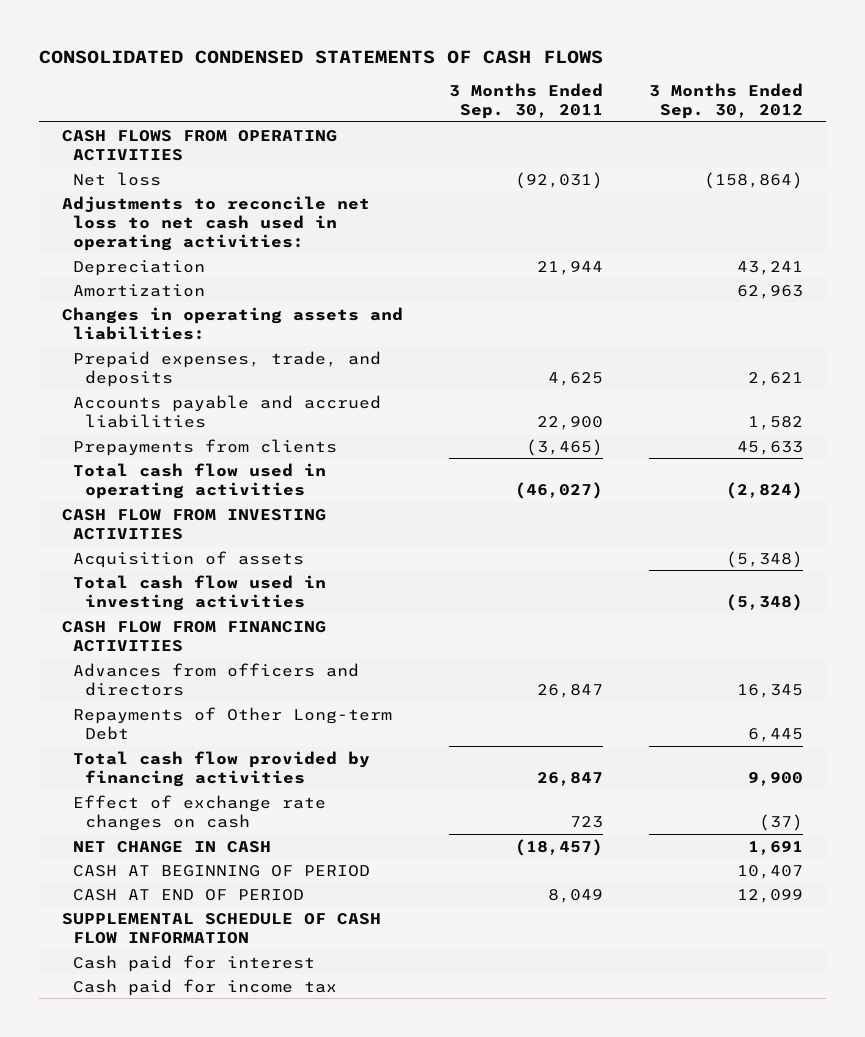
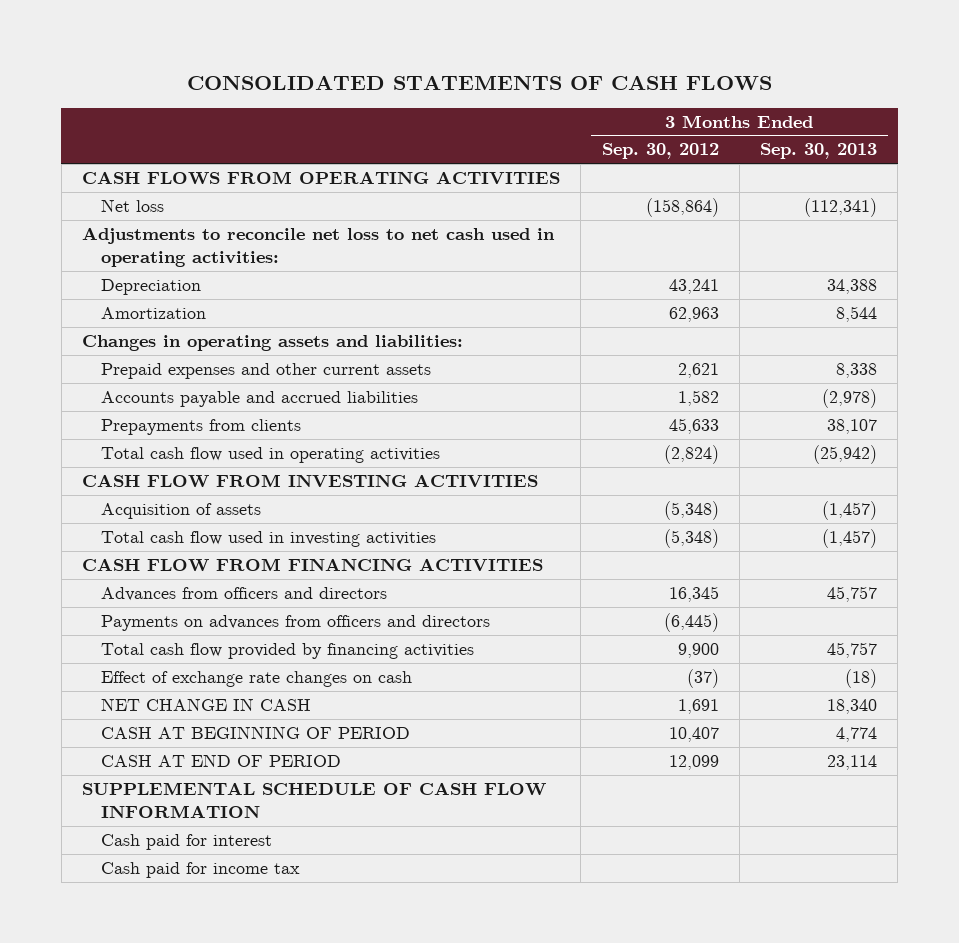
[38,49,603,64] CONSOLIDATED CONDENSED STATEMENTS OF CASH FLOWS -> [186,74,772,90] CONSOLIDATED STATEMENTS OF CASH FLOWS
[448,82,603,120] 3 Months Ended Sep. 30, 2011 -> none
none -> [760,143,878,160] Sep. 30, 2013
[73,350,382,387] Prepaid expenses, trade, and deposits -> [100,363,431,380] Prepaid expenses and other current assets
[73,706,393,740] Repayments of Other Long-term Debt -> none
none -> [100,615,490,632] Payments on advances from officers and directors

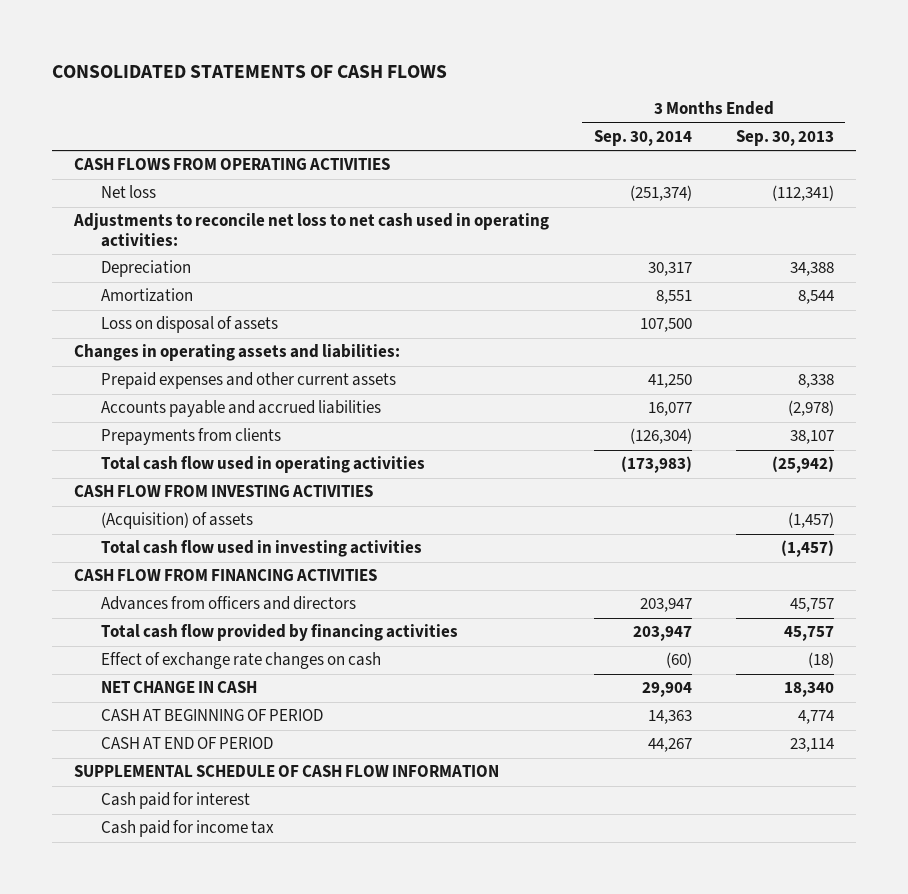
[601,143,719,160] Sep. 30, 2012 -> none
none -> [593,129,692,146] Sep. 30, 2014
none -> [100,316,278,334] Loss on disposal of assets
[100,503,261,520] Acquisition of assets -> [100,512,253,530] (Acquisition) of assets
[100,615,490,632] Payments on advances from officers and directors -> none

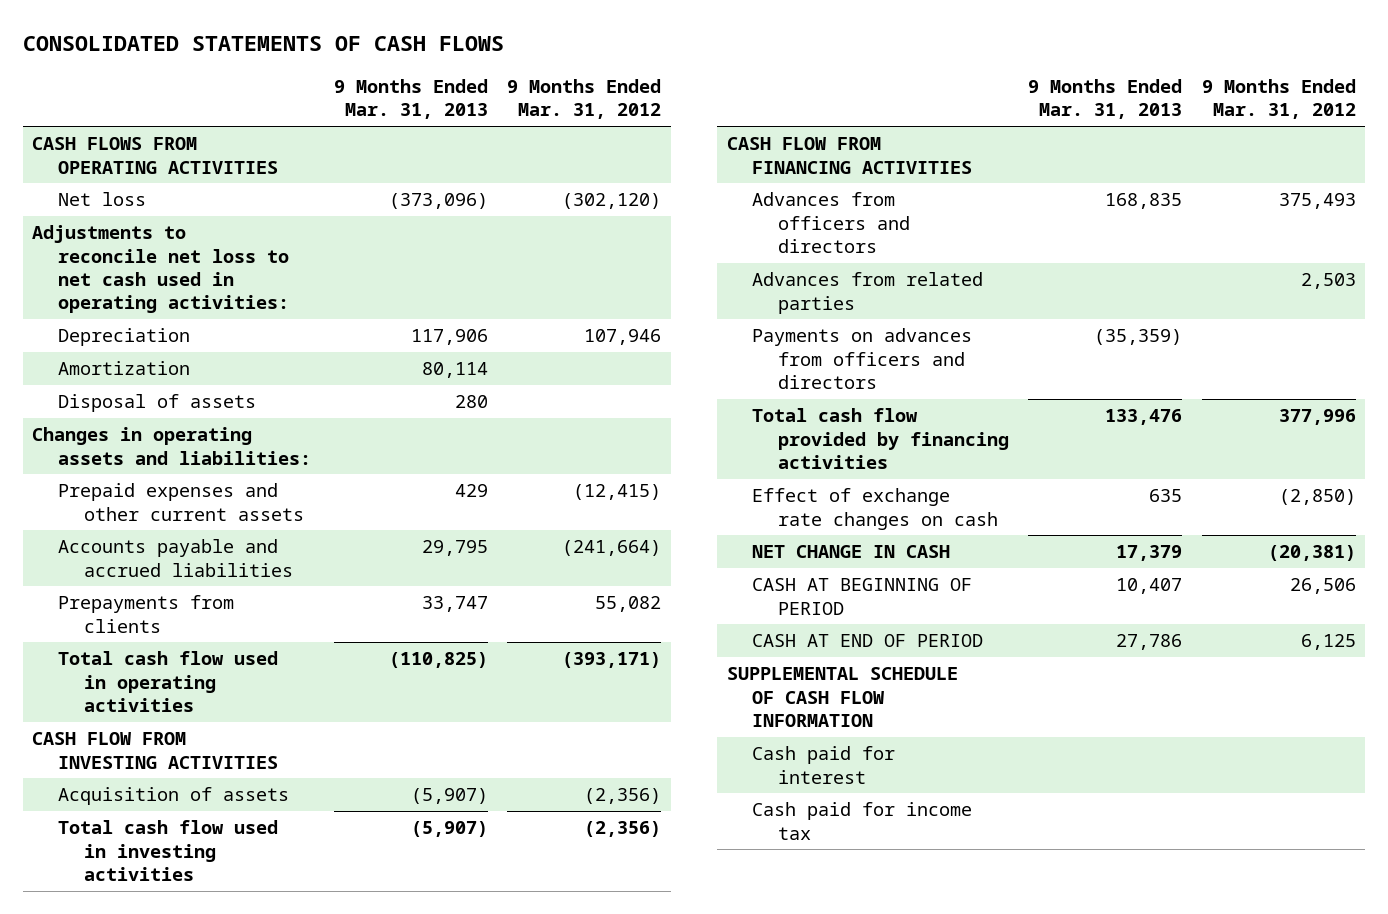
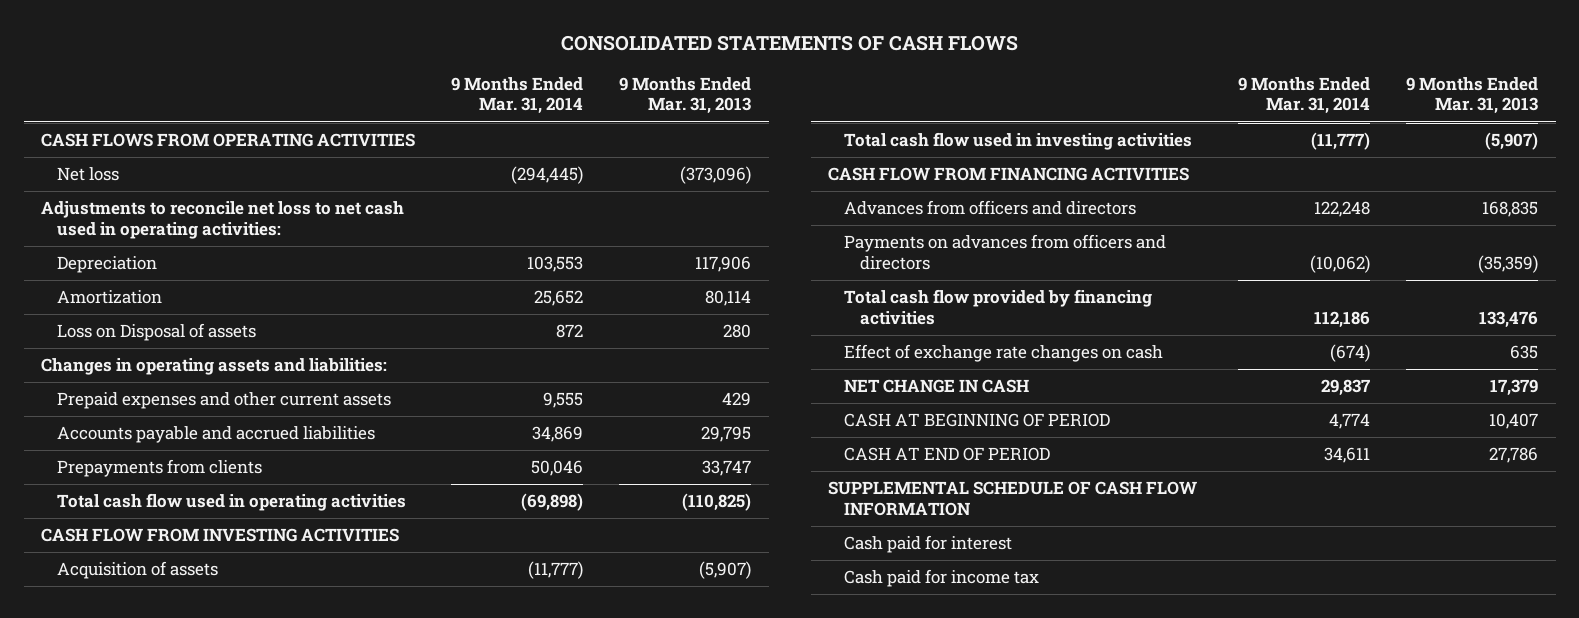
[507,79,662,120] 9 Months Ended Mar. 31, 2012 -> none
none -> [451,76,584,115] 9 Months Ended Mar. 31, 2014
[57,394,256,413] Disposal of assets -> [57,323,257,342] Loss on Disposal of assets
[752,272,984,314] Advances from related parties -> none

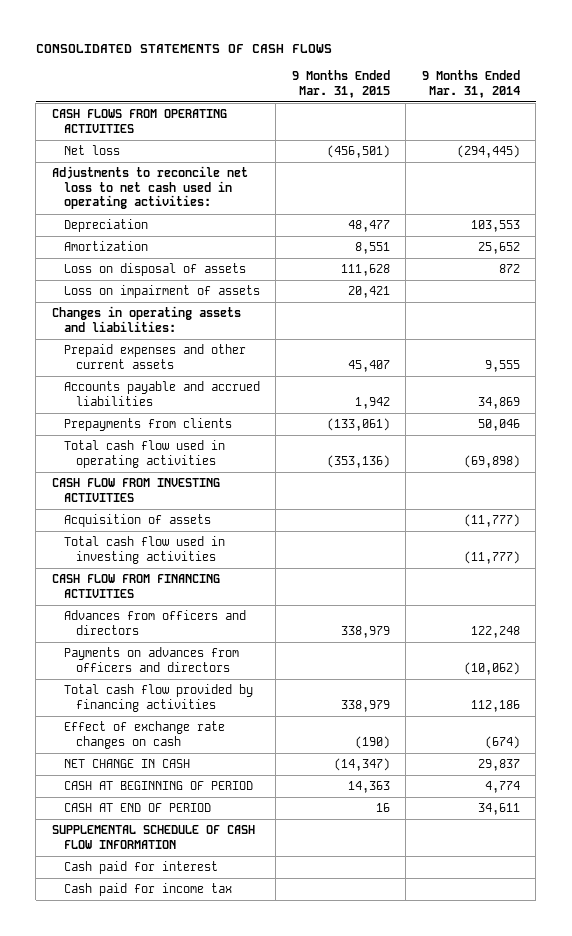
[618,76,751,115] 9 Months Ended Mar. 31, 2013 -> none
none -> [291,70,390,98] 9 Months Ended Mar. 31, 2015
[57,323,257,342] Loss on Disposal of assets -> [63,263,246,277] Loss on disposal of assets
none -> [63,285,260,299] Loss on impairment of assets

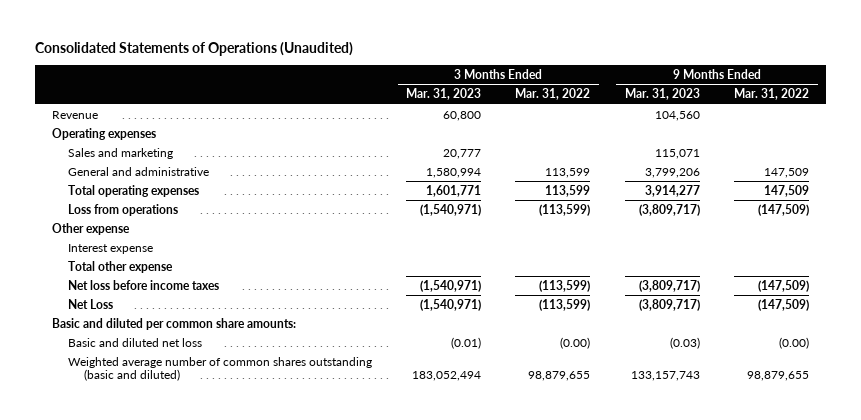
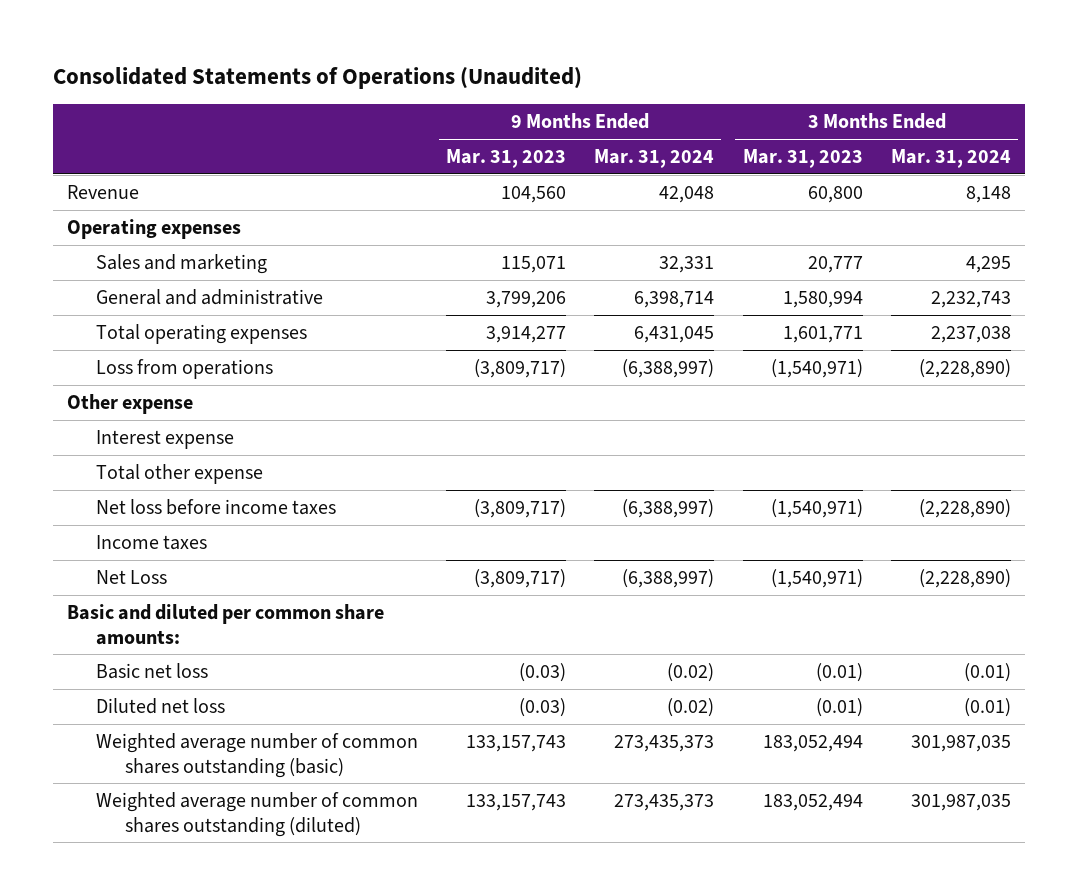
[515,88,591,101] Mar. 31, 2022 -> none
[734,88,810,101] Mar. 31, 2022 -> none
none -> [594,149,715,169] Mar. 31, 2024
none -> [890,149,1011,169] Mar. 31, 2024
none -> [96,535,208,551] Income taxes
[67,337,202,347] Basic and diluted net loss -> [96,663,209,680] Basic net loss
none -> [96,698,226,715] Diluted net loss
[67,356,372,382] Weighted average number of common shares outstanding (basic and diluted) -> [96,733,419,778] Weighted average number of common shares outstanding (basic)
none -> [96,792,419,837] Weighted average number of common shares outstanding (diluted)

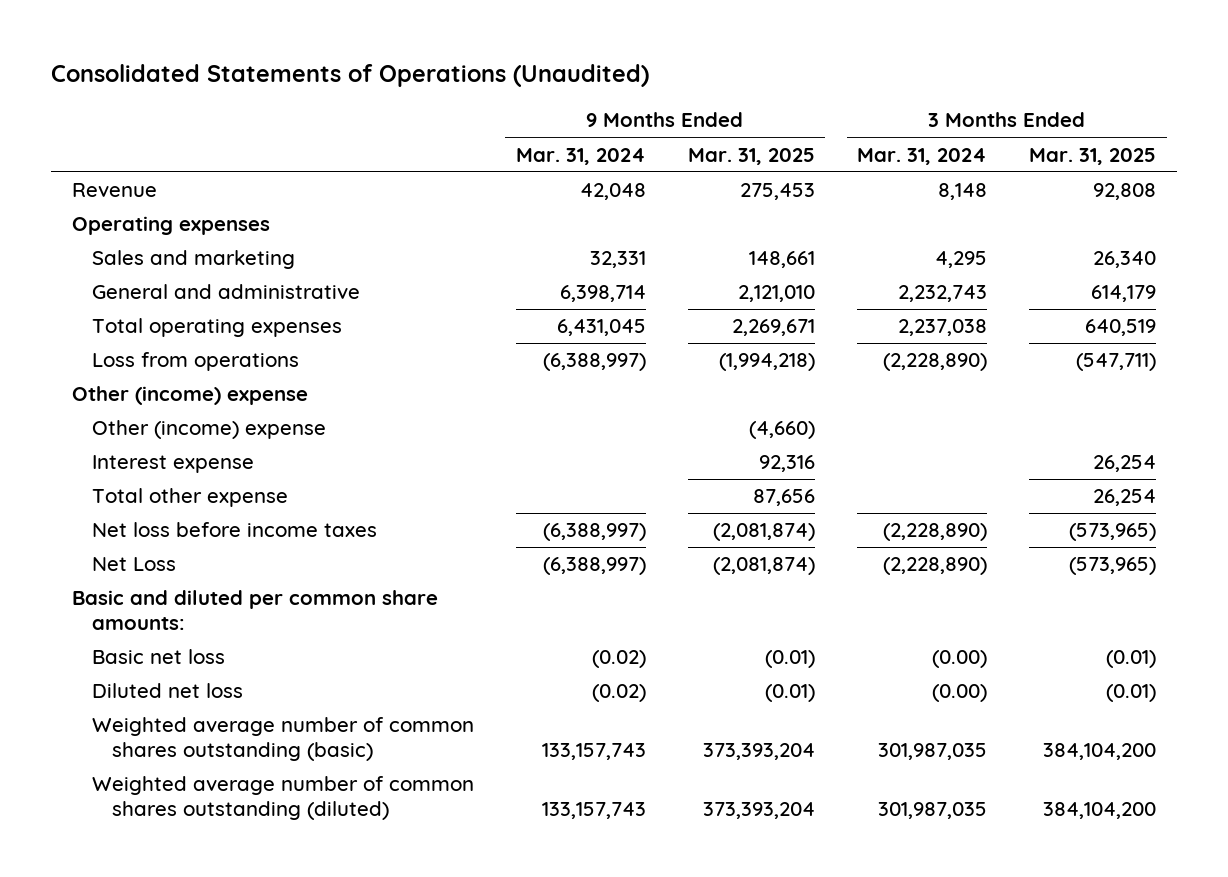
[446,149,567,169] Mar. 31, 2023 -> none
[742,149,863,169] Mar. 31, 2023 -> none
none -> [687,147,815,165] Mar. 31, 2025
none -> [1029,147,1157,165] Mar. 31, 2025
[67,394,194,415] Other expense -> [71,386,308,406] Other (income) expense
none -> [91,420,326,440] Other (income) expense
[96,535,208,551] Income taxes -> none
[963,663,1011,683] (0.01) -> [932,650,988,669] (0.00)
[963,698,1011,718] (0.01) -> [932,684,988,703] (0.00)
[614,735,715,753] 273,435,373 -> [541,743,646,761] 133,157,743
[614,794,715,812] 273,435,373 -> [541,802,646,820] 133,157,743

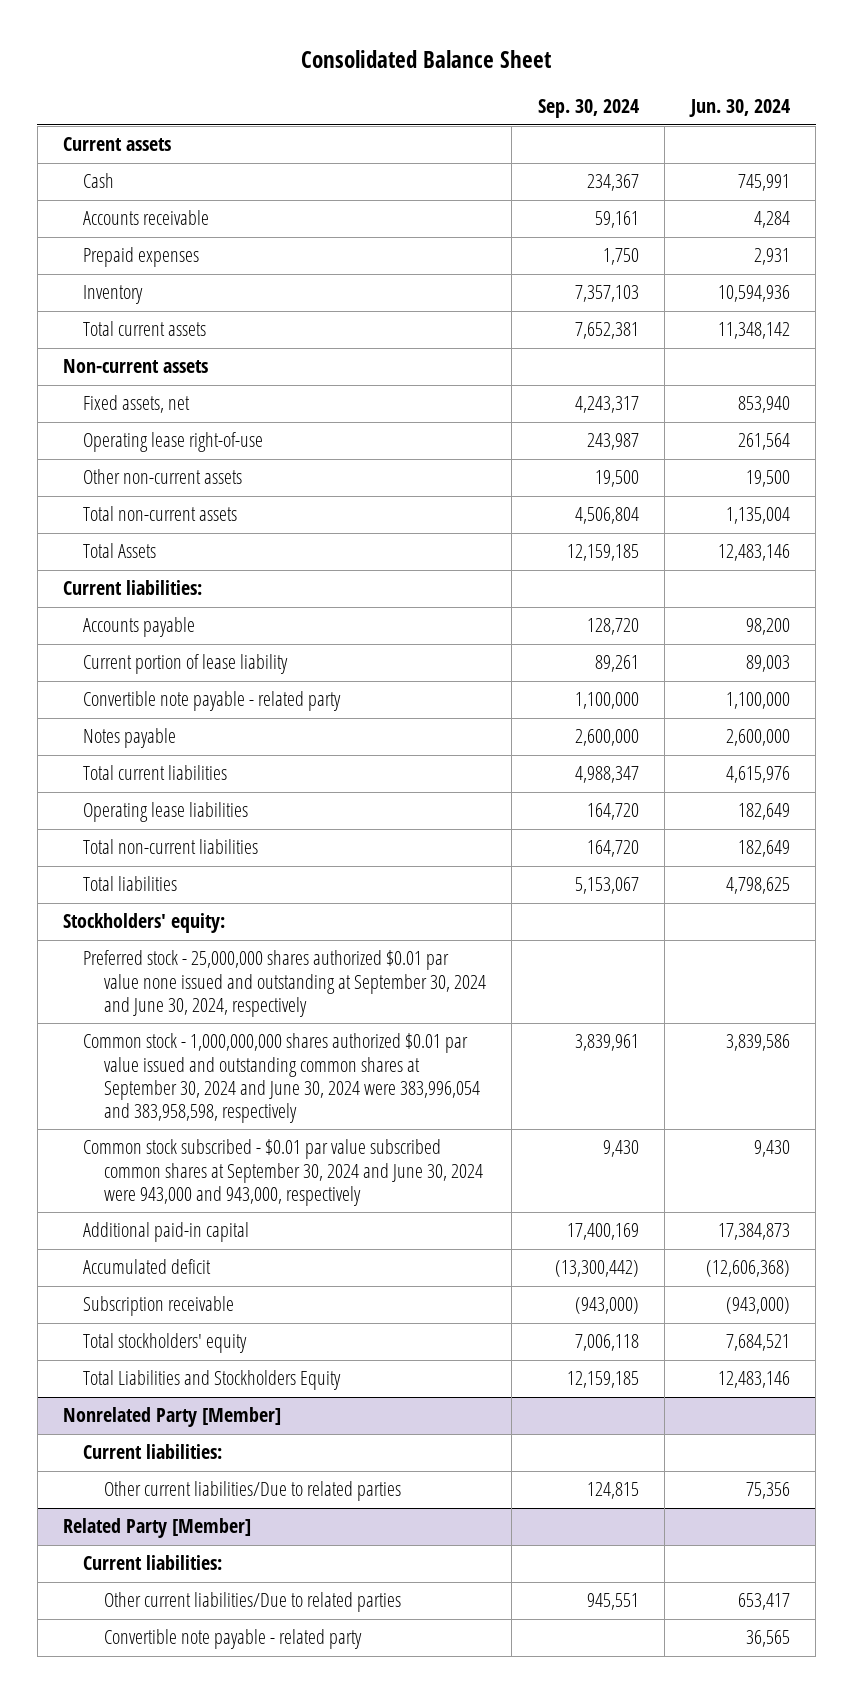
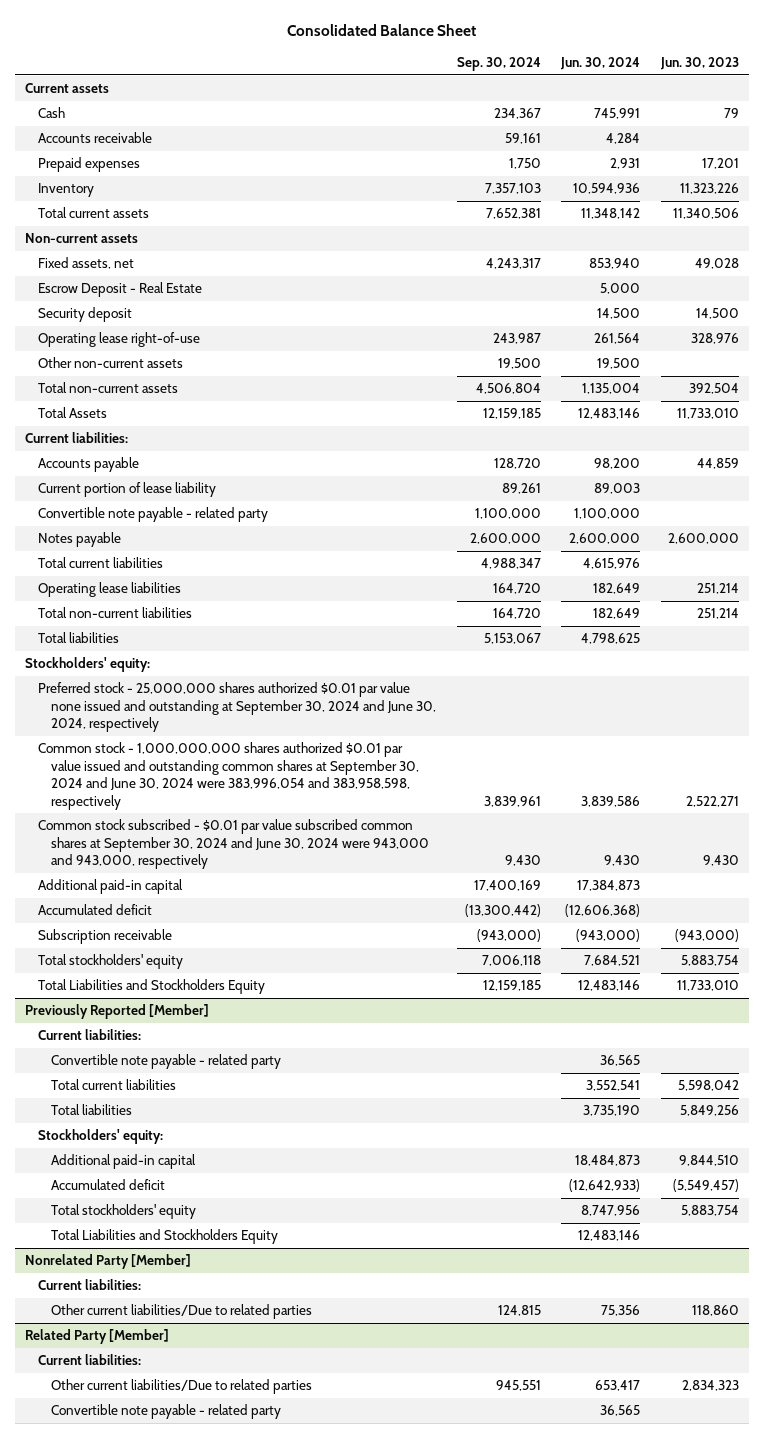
none -> [659,57,739,71] Jun. 30, 2023
none -> [38,282,203,298] Escrow Deposit - Real Estate
none -> [38,307,133,323] Security deposit
none -> [25,1004,210,1020] Previously Reported [Member]
none -> [38,1029,142,1041] Current liabilities:
none -> [51,1054,282,1070] Convertible note payable - related party
none -> [51,1079,177,1091] Total current liabilities
none -> [51,1104,133,1116] Total liabilities
none -> [38,1129,164,1145] Stockholders' equity:
none -> [51,1154,197,1170] Additional paid-in capital
none -> [51,1179,166,1191] Accumulated deficit
none -> [51,1204,197,1220] Total stockholders' equity
none -> [51,1229,279,1245] Total Liabilities and Stockholders Equity

